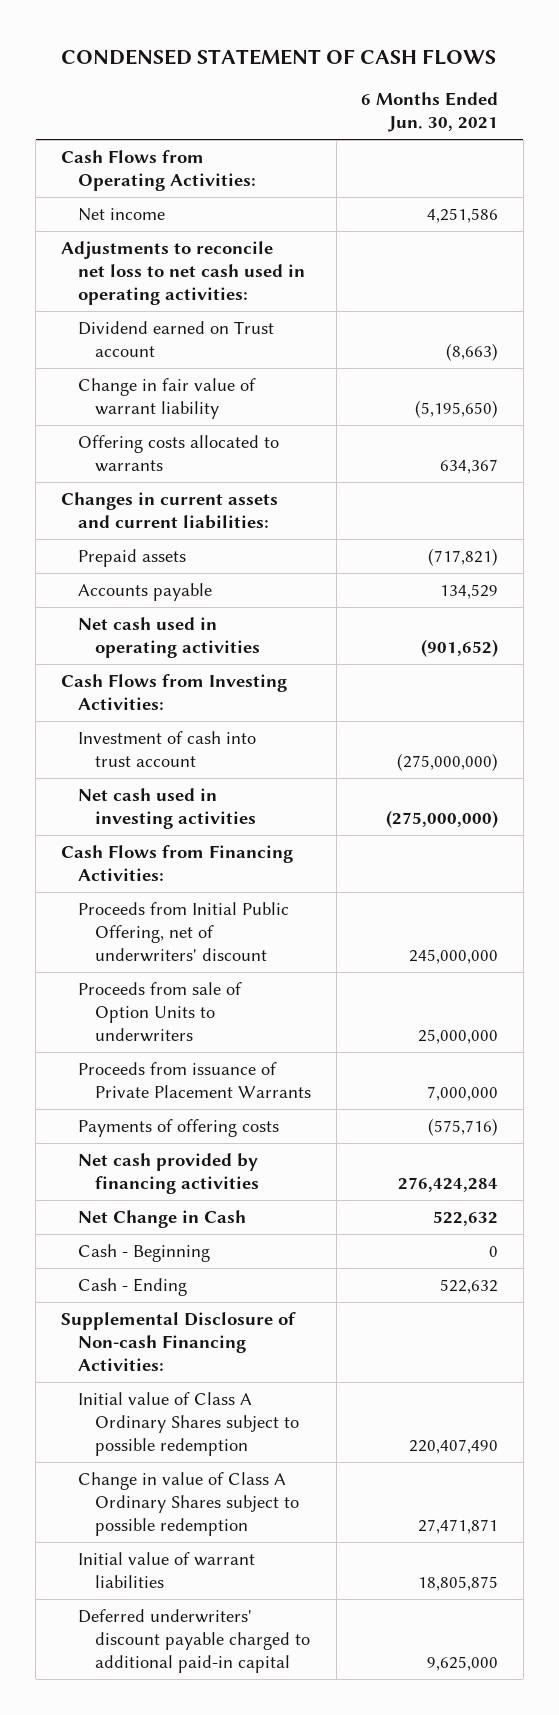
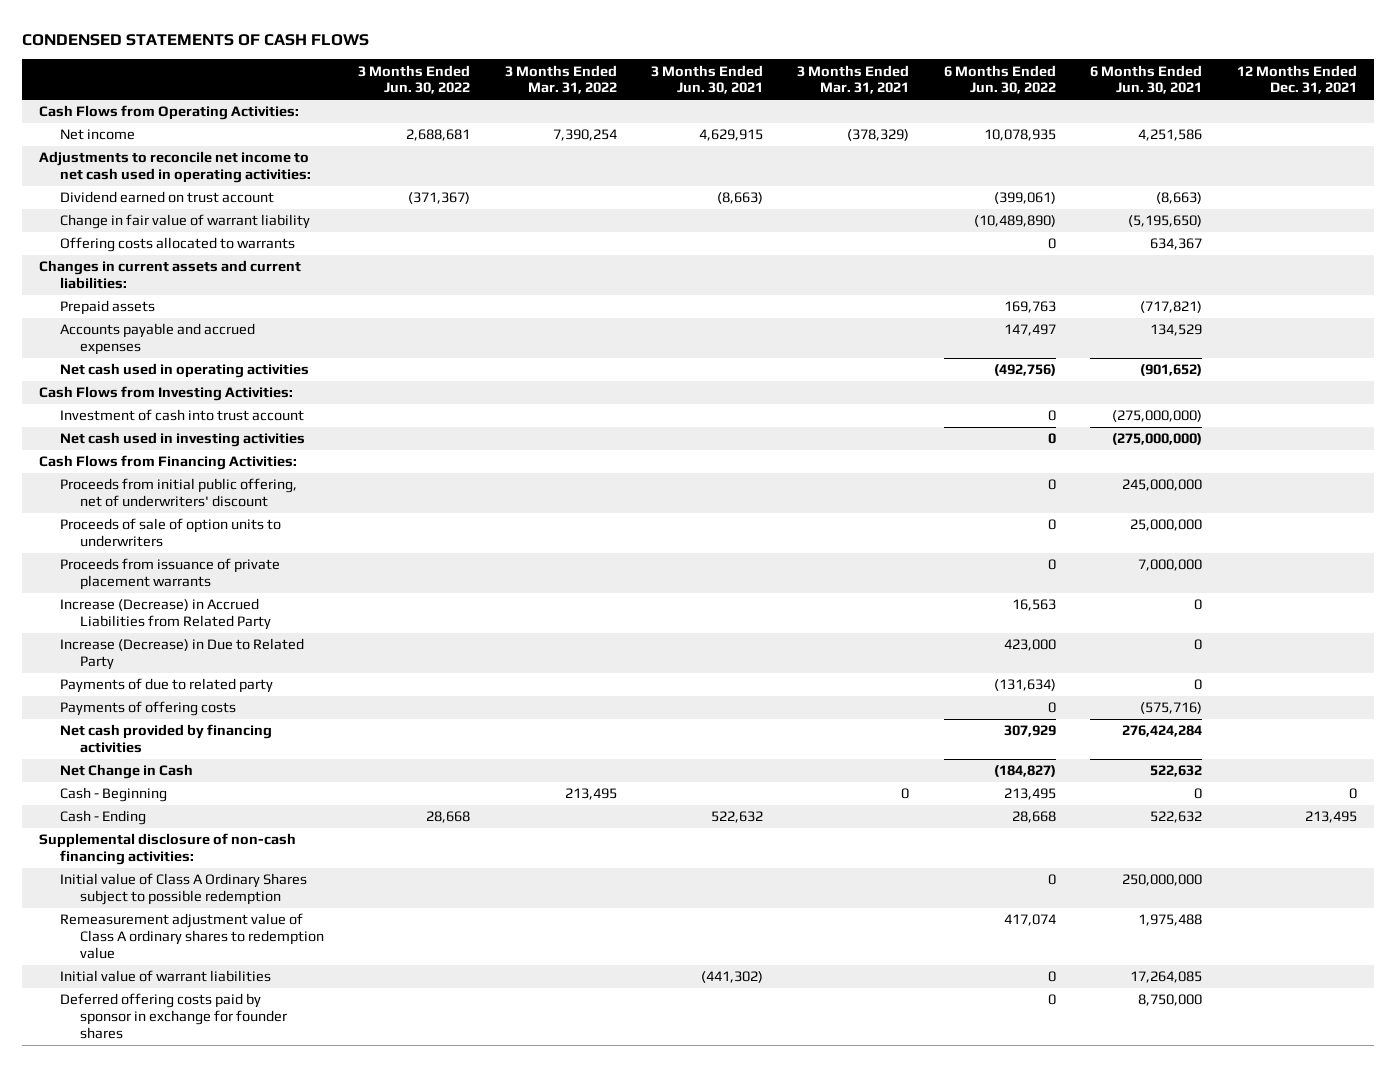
[61,49,497,66] CONDENSED STATEMENT OF CASH FLOWS -> [22,33,370,46] CONDENSED STATEMENTS OF CASH FLOWS
none -> [358,64,471,95] 3 Months Ended Jun. 30, 2022
none -> [504,64,617,95] 3 Months Ended Mar. 31, 2022
none -> [651,64,764,95] 3 Months Ended Jun. 30, 2021
none -> [797,64,910,95] 3 Months Ended Mar. 31, 2021
none -> [943,64,1056,95] 6 Months Ended Jun. 30, 2022
none -> [1236,64,1357,95] 12 Months Ended Dec. 31, 2021
[60,240,305,306] Adjustments to reconcile net loss to net cash used in operating activities: -> [39,151,311,184] Adjustments to reconcile net income to net cash used in operating activities:
[77,320,274,357] Dividend earned on Trust account -> [59,191,274,204] Dividend earned on trust account
[77,582,212,601] Accounts payable -> [59,323,255,356] Accounts payable and accrued expenses
[77,901,289,963] Proceeds from Initial Public Offering, net of underwriters' discount -> [59,478,297,508] Proceeds from initial public offering, net of underwriters' discount
[77,981,242,1043] Proceeds from sale of Option Units to underwriters -> [59,518,281,548] Proceeds of sale of option units to underwriters
[77,1061,312,1098] Proceeds from issuance of Private Placement Warrants -> [59,558,280,591] Proceeds from issuance of private placement warrants
none -> [59,598,272,631] Increase (Decrease) in Accrued Liabilities from Related Party
none -> [59,638,304,671] Increase (Decrease) in Due to Related Party
none -> [59,678,273,694] Payments of due to related party
[77,1608,311,1674] Deferred underwriters' discount payable charged to additional paid-in capital -> none
[60,1311,296,1372] Supplemental Disclosure of Non-cash Financing Activities: -> [39,833,297,866] Supplemental disclosure of non-cash financing activities:
[409,1439,499,1455] 220,407,490 -> [1122,874,1203,887] 250,000,000
[77,1471,300,1537] Change in value of Class A Ordinary Shares subject to possible redemption -> [59,913,325,959] Remeasurement adjustment value of Class A ordinary shares to redemption value
[418,1519,499,1535] 27,471,871 -> [1138,914,1203,927] 1,975,488
[418,1575,499,1591] 18,805,875 -> [1130,971,1203,984] 17,264,085
none -> [59,993,288,1039] Deferred offering costs paid by sponsor in exchange for founder shares

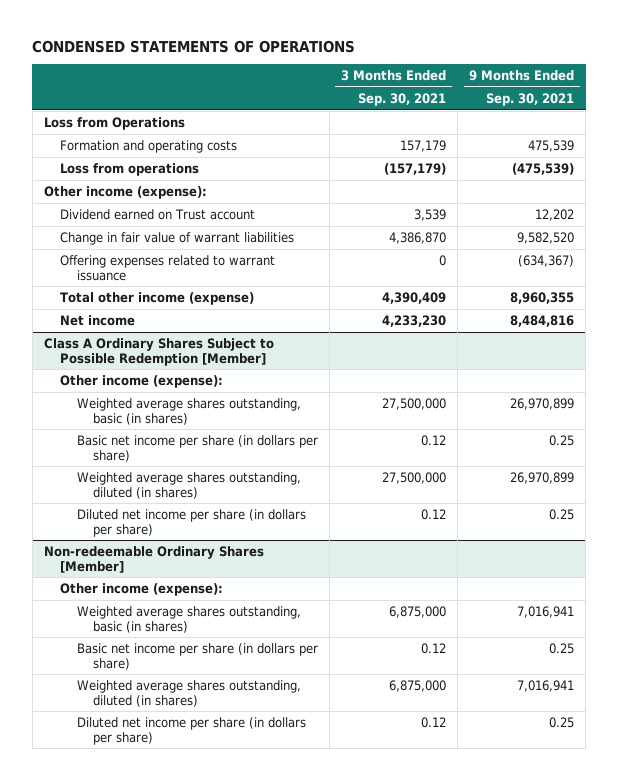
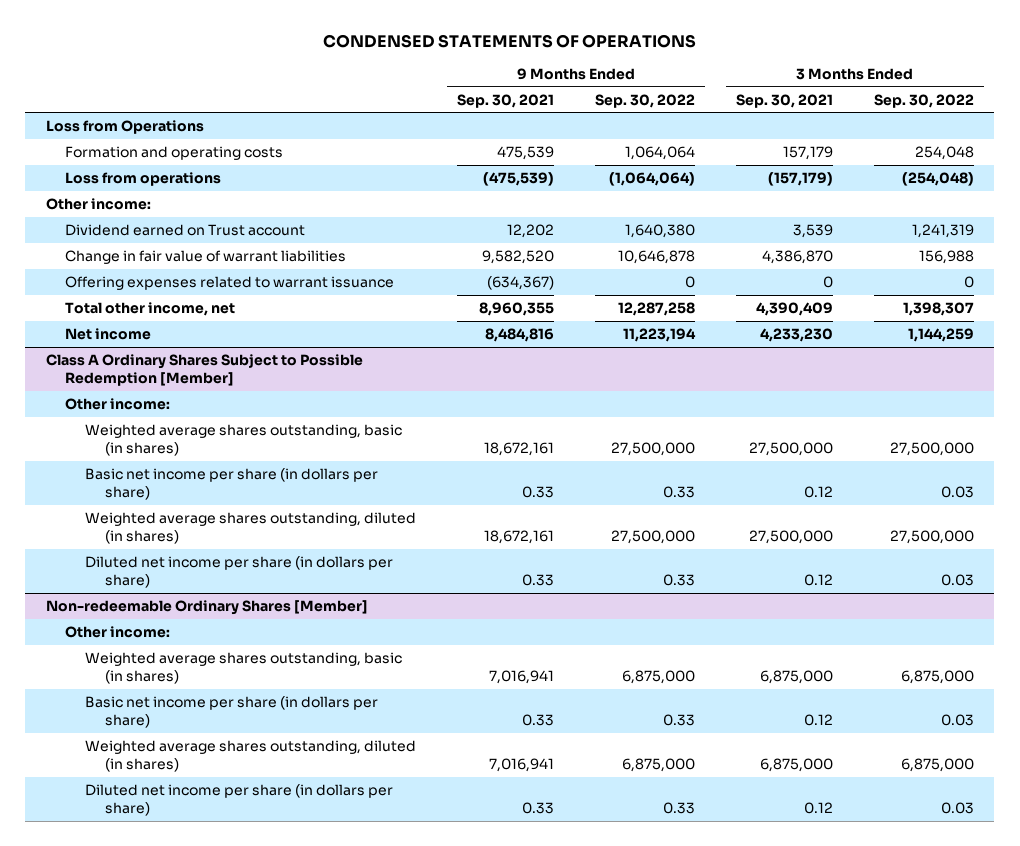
none -> [595,93,696,108] Sep. 30, 2022
none -> [873,93,974,108] Sep. 30, 2022
[43,185,207,199] Other income (expense): -> [45,197,151,210] Other income:
[60,291,255,305] Total other income (expense) -> [65,301,236,316] Total other income, net
[60,374,224,388] Other income (expense): -> [65,397,171,410] Other income:
[510,397,575,410] 26,970,899 -> [484,441,555,456] 18,672,161
[549,434,575,446] 0.25 -> [522,485,555,498] 0.33
[510,471,575,484] 26,970,899 -> [484,529,555,544] 18,672,161
[549,508,575,520] 0.25 -> [522,573,555,586] 0.33
[60,582,224,596] Other income (expense): -> [65,625,171,638] Other income:
[549,642,575,654] 0.25 -> [522,713,555,726] 0.33
[549,716,575,728] 0.25 -> [522,801,555,814] 0.33

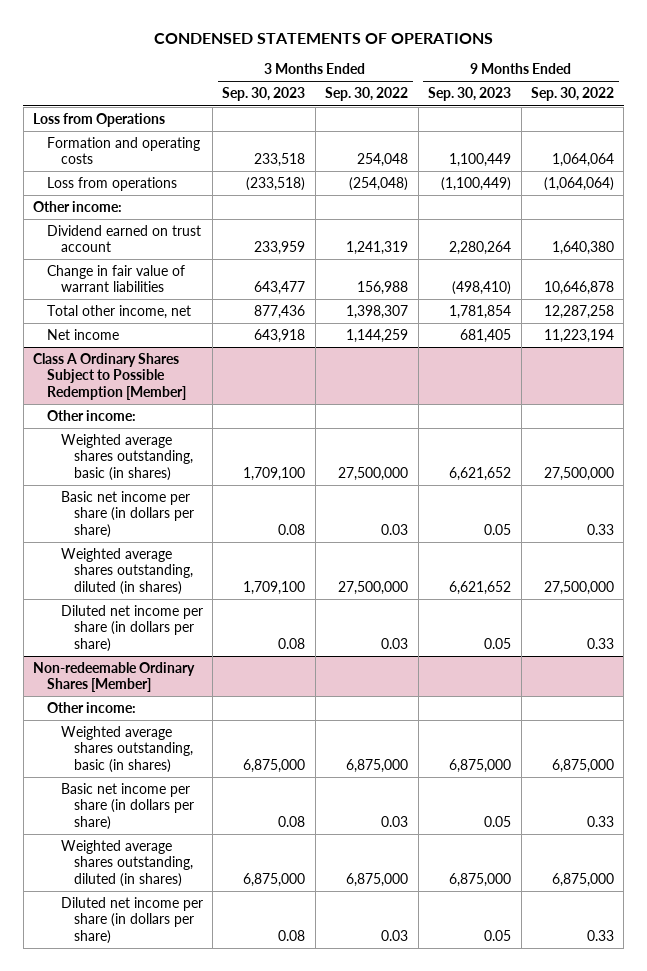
[457,93,555,108] Sep. 30, 2021 -> none
[736,93,834,108] Sep. 30, 2021 -> none
none -> [222,87,306,102] Sep. 30, 2023
none -> [428,87,512,102] Sep. 30, 2023
[65,223,306,236] Dividend earned on Trust account -> [46,224,201,253] Dividend earned on trust account
[65,275,395,290] Offering expenses related to warrant issuance -> none

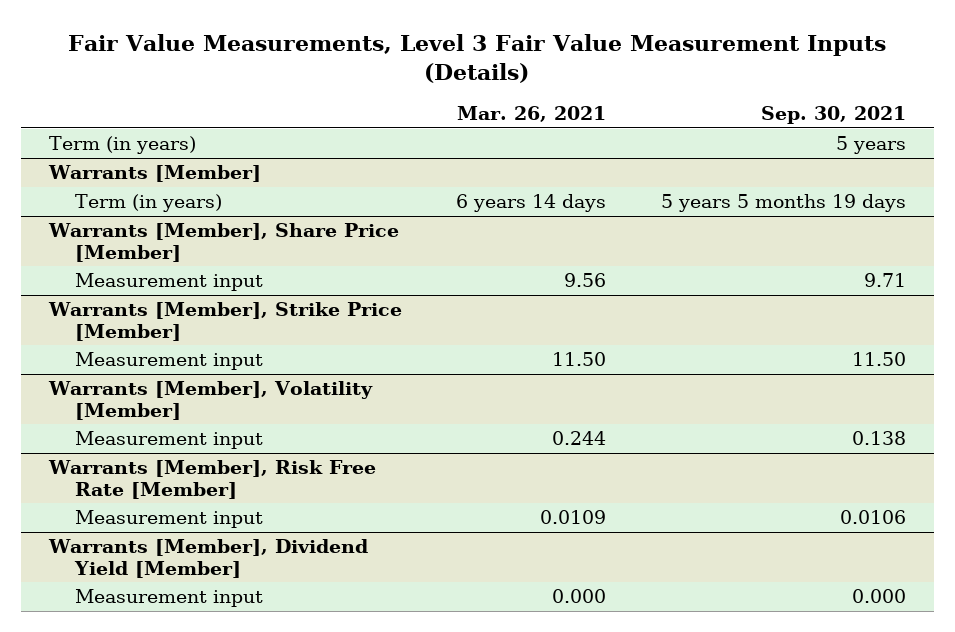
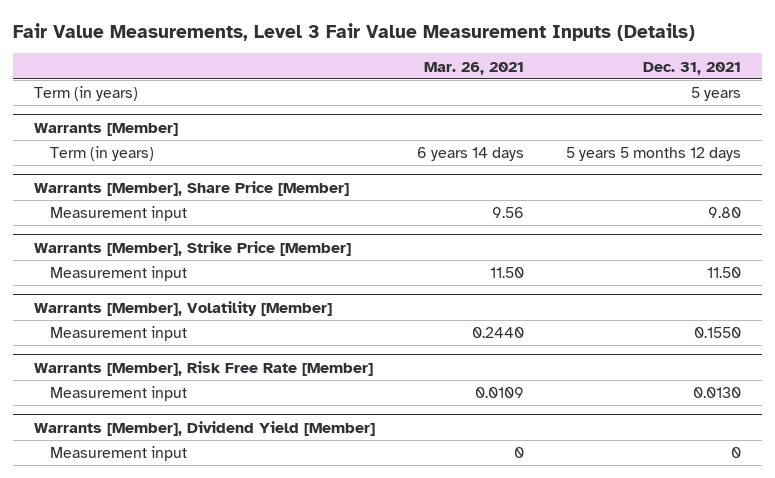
[761,106,907,125] Sep. 30, 2021 -> none
none -> [642,61,741,75] Dec. 31, 2021
[552,431,607,446] 0.244 -> [471,327,524,339] 0.2440
[552,589,607,604] 0.000 -> [513,447,524,459] 0

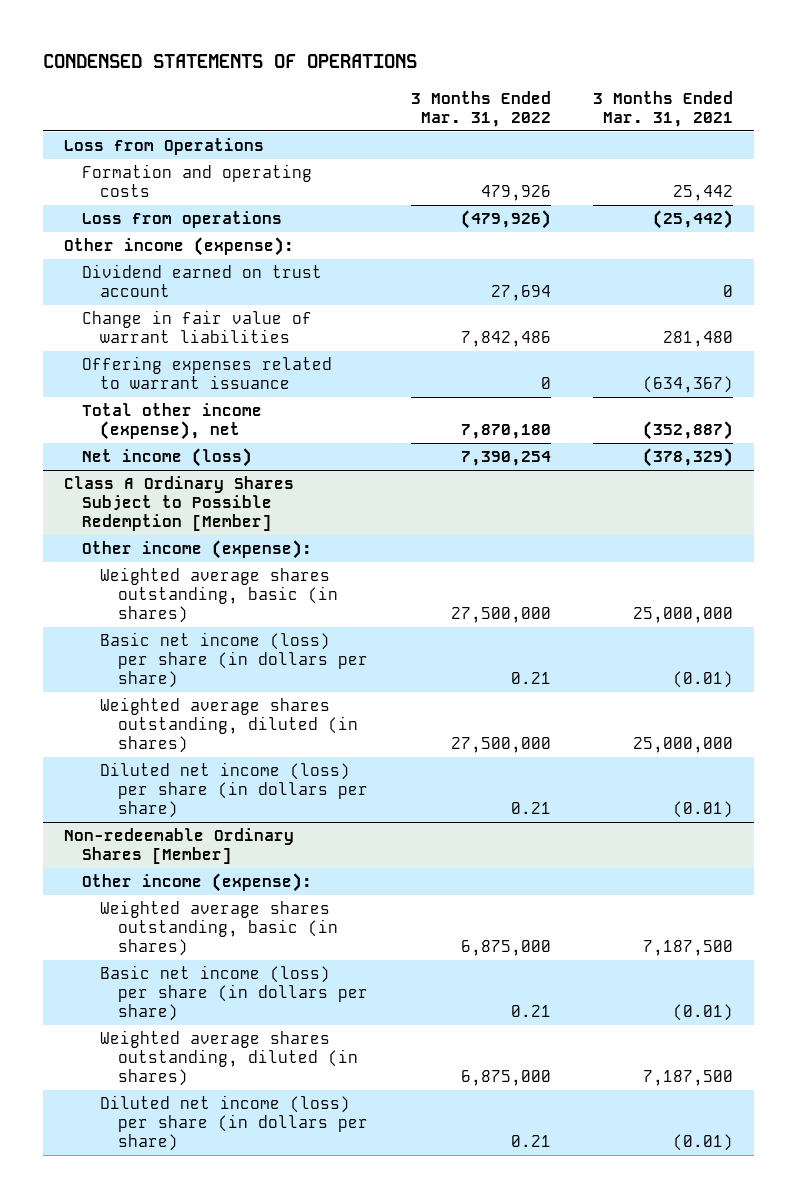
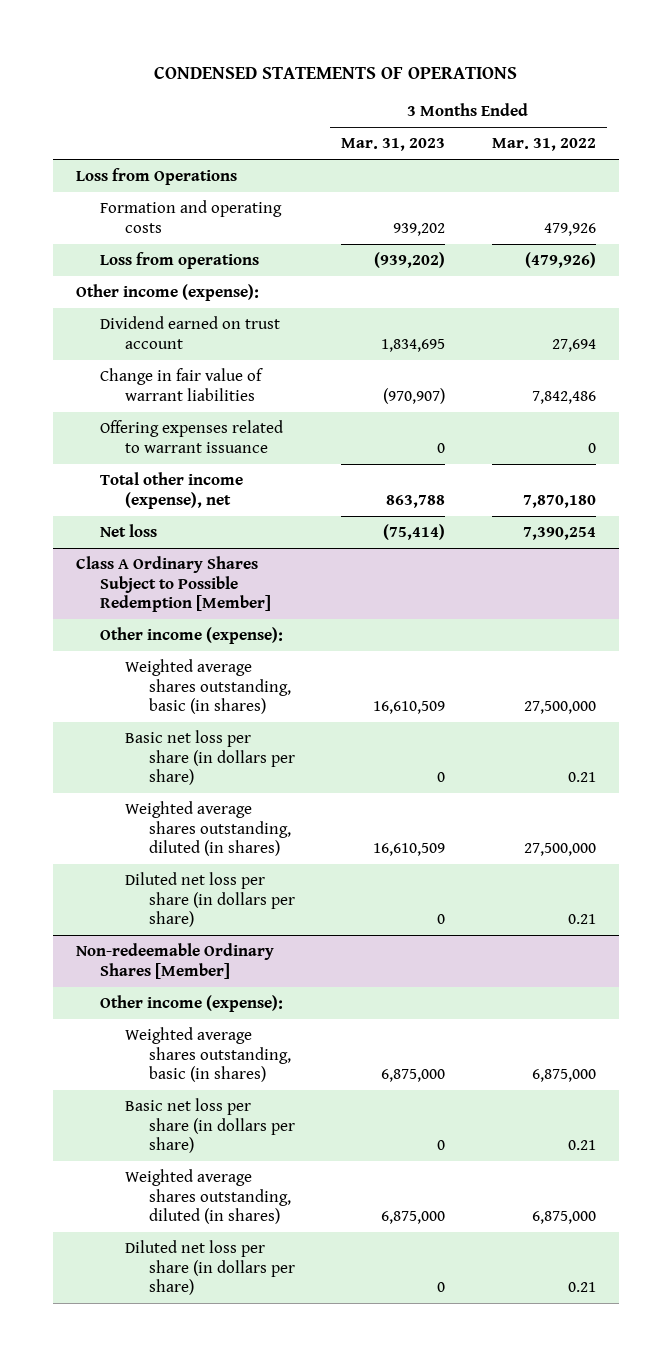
[592,90,733,127] 3 Months Ended Mar. 31, 2021 -> none
none -> [341,138,446,152] Mar. 31, 2023
[82,448,253,468] Net income (loss) -> [100,524,158,538] Net loss
[100,632,369,689] Basic net income (loss) per share (in dollars per share) -> [124,730,295,786] Basic net loss per share (in dollars per share)
[100,762,369,819] Diluted net income (loss) per share (in dollars per share) -> [124,872,295,928] Diluted net loss per share (in dollars per share)
[100,965,369,1022] Basic net income (loss) per share (in dollars per share) -> [124,1098,295,1154] Basic net loss per share (in dollars per share)
[100,1095,369,1152] Diluted net income (loss) per share (in dollars per share) -> [124,1240,295,1296] Diluted net loss per share (in dollars per share)

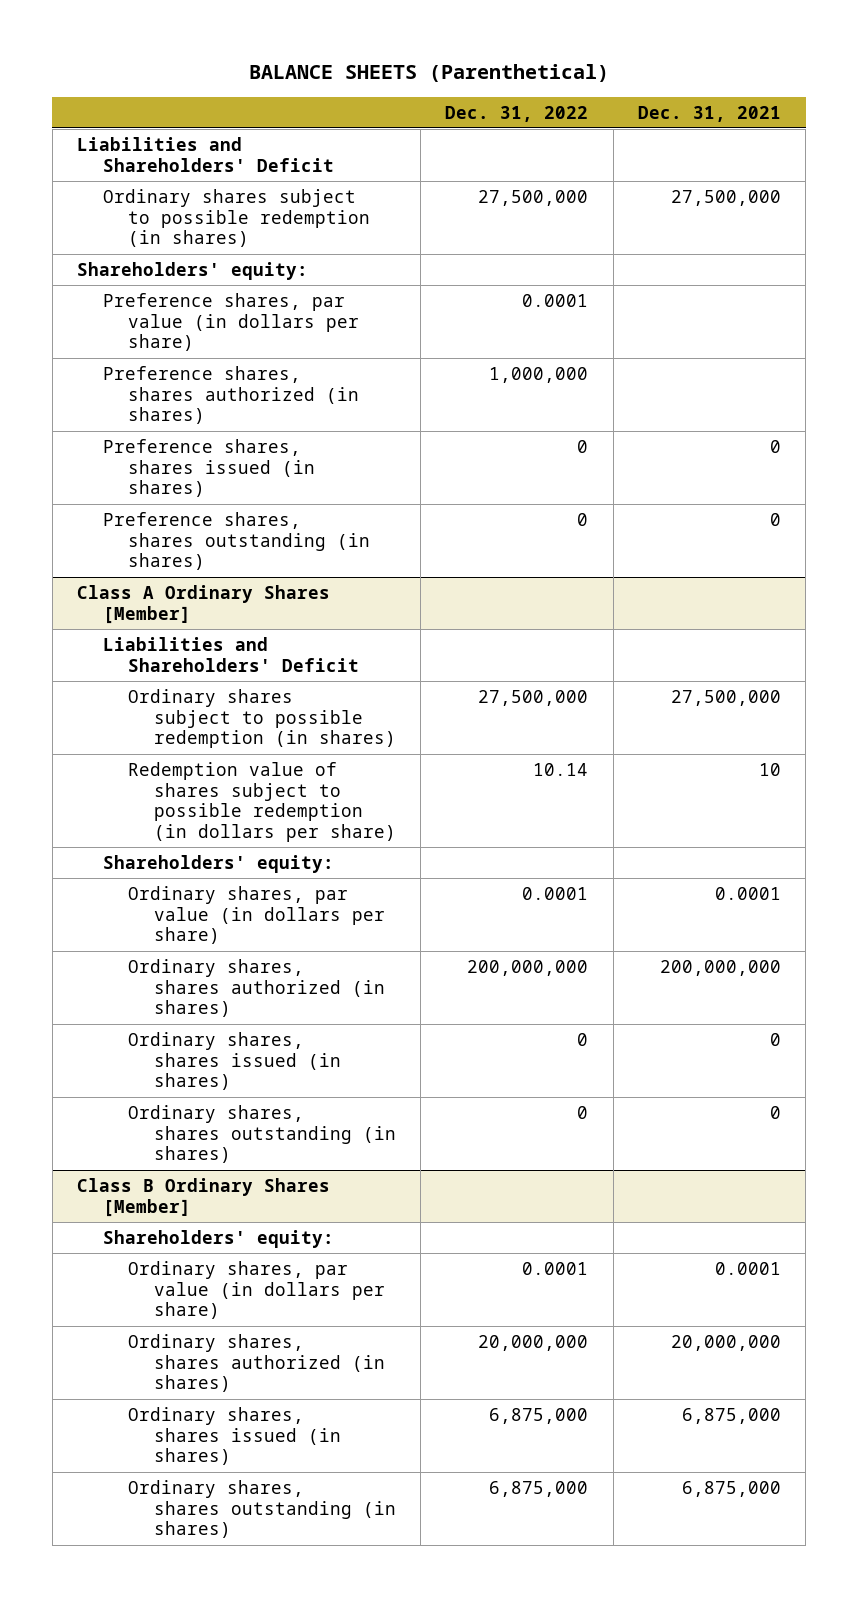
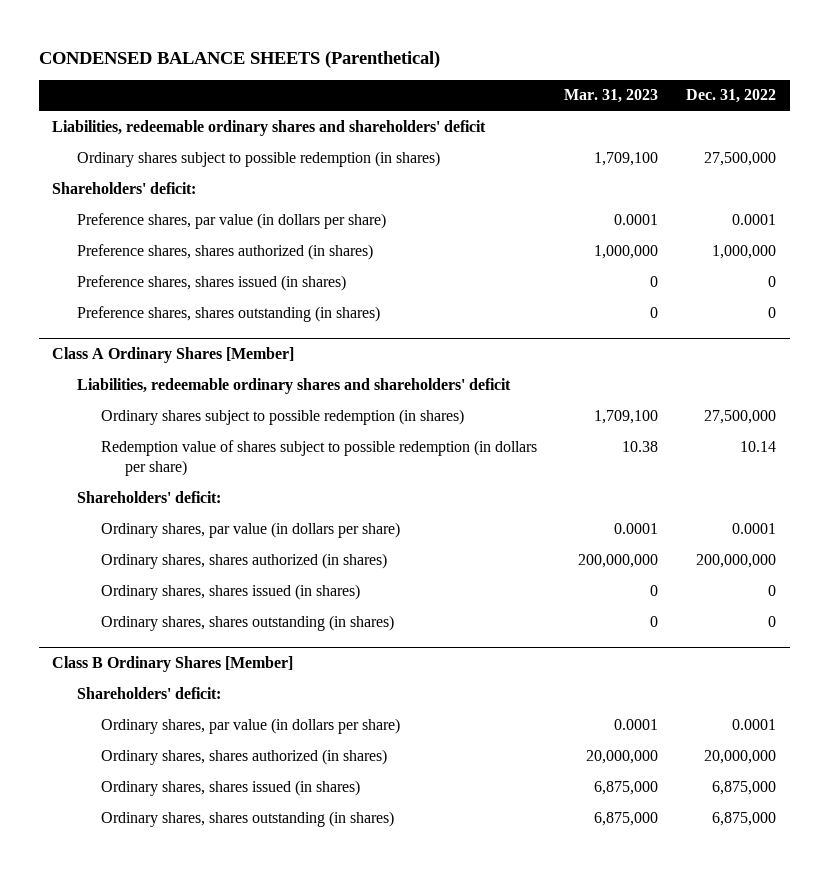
[248,64,609,83] BALANCE SHEETS (Parenthetical) -> [38,50,440,68] CONDENSED BALANCE SHEETS (Parenthetical)
[637,105,781,122] Dec. 31, 2021 -> none
none -> [564,89,659,104] Mar. 31, 2023
[77,136,334,172] Liabilities and Shareholders' Deficit -> [52,119,487,136] Liabilities, redeemable ordinary shares and shareholders' deficit
[77,261,309,280] Shareholders' equity: -> [52,181,197,194] Shareholders' deficit:
[102,636,360,672] Liabilities and Shareholders' Deficit -> [76,377,511,394] Liabilities, redeemable ordinary shares and shareholders' deficit
[102,854,334,873] Shareholders' equity: -> [76,490,221,503] Shareholders' deficit:
[102,1229,334,1248] Shareholders' equity: -> [76,686,221,699] Shareholders' deficit:

